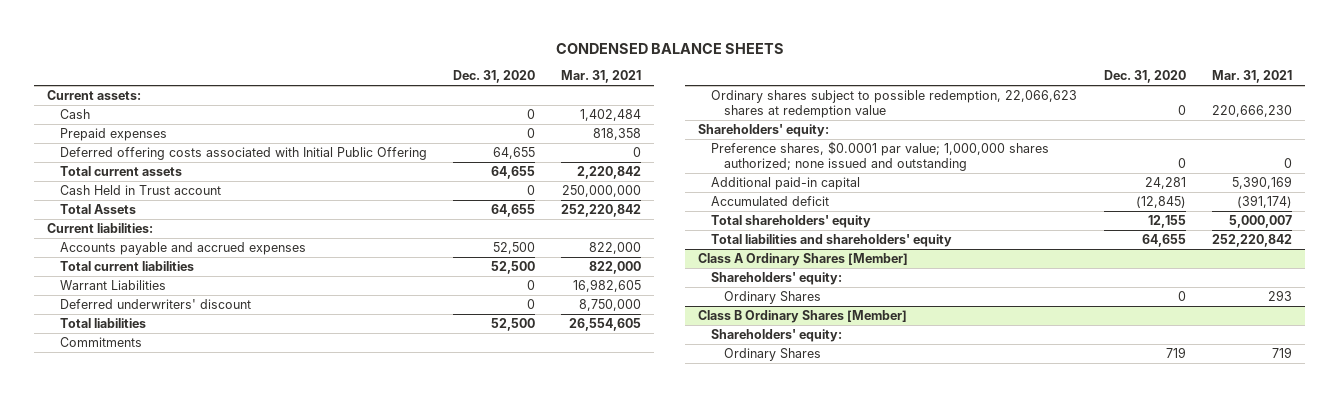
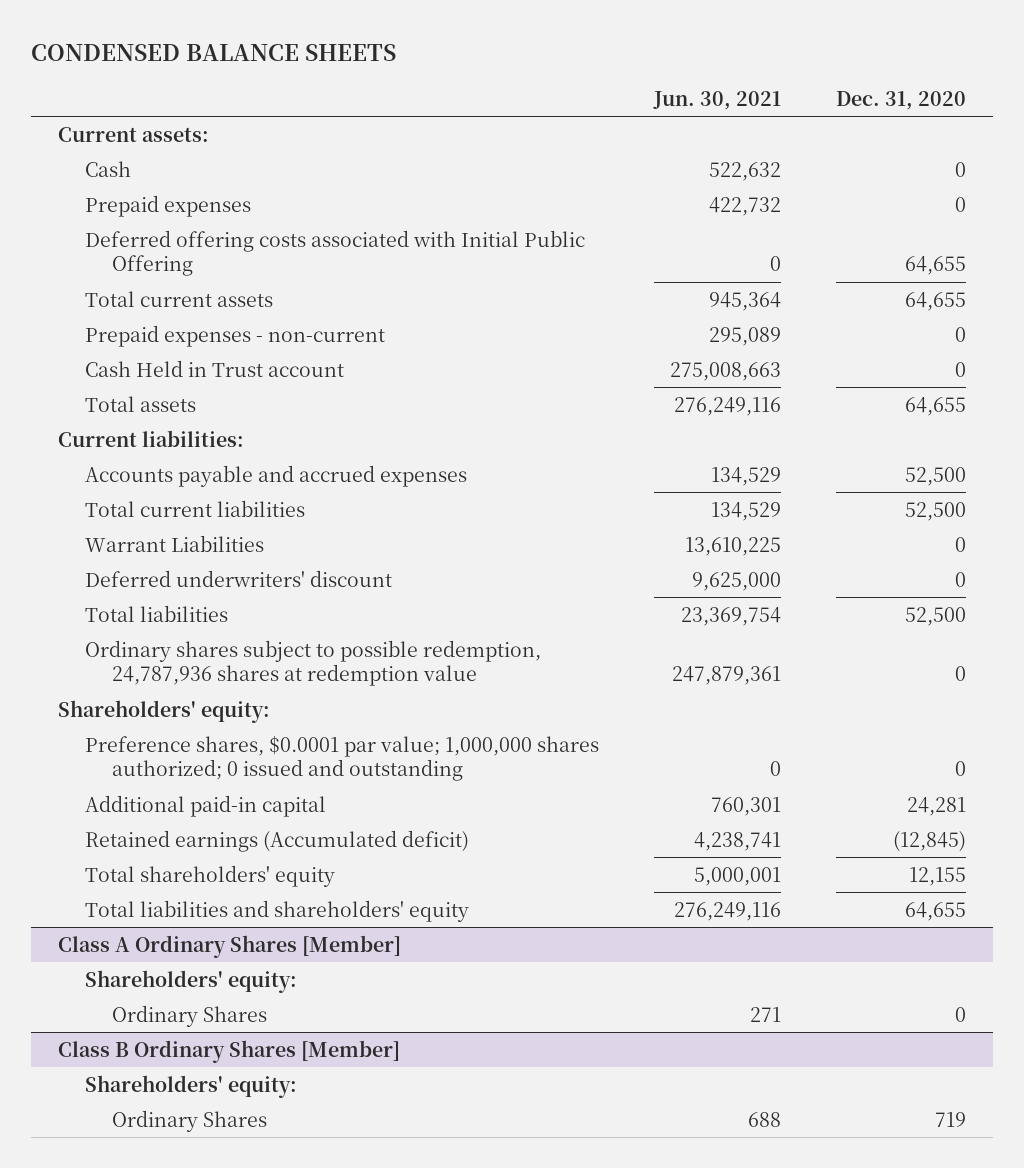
[561,70,642,84] Mar. 31, 2021 -> none
none -> [652,90,781,110] Jun. 30, 2021
none -> [85,324,386,347] Prepaid expenses - non-current
[60,204,137,215] Total Assets -> [85,395,197,412] Total assets
[60,337,143,348] Commitments -> none
[711,90,1078,118] Ordinary shares subject to possible redemption, 22,066,623 shares at redemption value -> [85,639,542,687] Ordinary shares subject to possible redemption, 24,787,936 shares at redemption value
[711,141,1050,171] Preference shares, $0.0001 par value; 1,000,000 shares authorized; none issued and outstanding -> [85,735,600,782] Preference shares, $0.0001 par value; 1,000,000 shares authorized; 0 issued and outstanding
[711,196,830,207] Accumulated deficit -> [85,829,470,852] Retained earnings (Accumulated deficit)

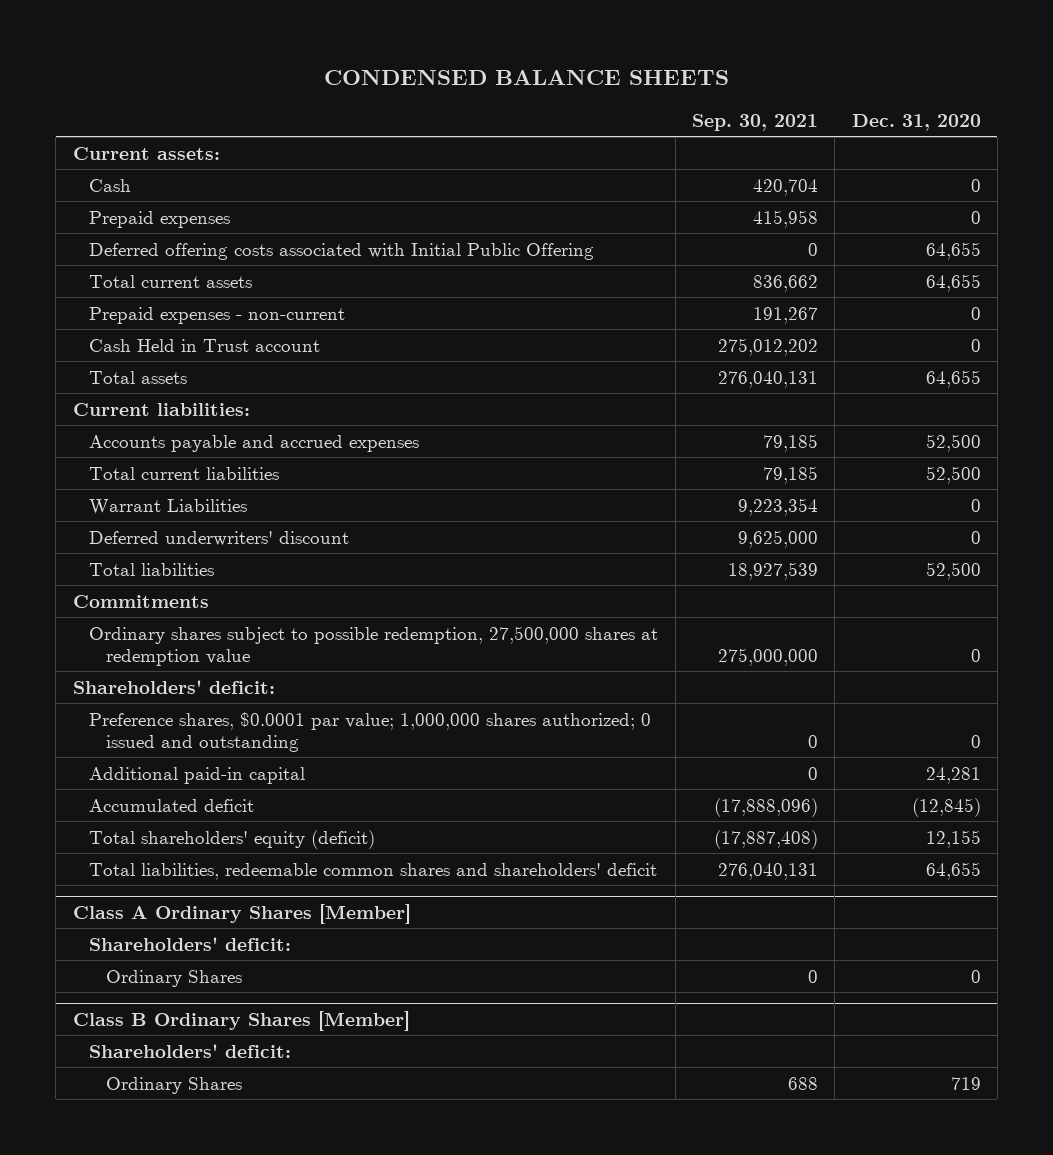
[652,90,781,110] Jun. 30, 2021 -> none
none -> [691,114,818,132] Sep. 30, 2021
none -> [72,594,209,608] Commitments
[85,639,542,687] Ordinary shares subject to possible redemption, 24,787,936 shares at redemption value -> [89,625,659,666] Ordinary shares subject to possible redemption, 27,500,000 shares at redemption value
[58,699,271,723] Shareholders' equity: -> [72,679,275,694] Shareholders' deficit:
[85,829,470,852] Retained earnings (Accumulated deficit) -> [89,798,255,812] Accumulated deficit
[85,864,336,887] Total shareholders' equity -> [89,829,376,849] Total shareholders' equity (deficit)
[85,899,470,922] Total liabilities and shareholders' equity -> [89,862,658,880] Total liabilities, redeemable common shares and shareholders' deficit
[85,969,298,993] Shareholders' equity: -> [89,936,292,951] Shareholders' deficit:
[85,1074,298,1098] Shareholders' equity: -> [89,1043,292,1058] Shareholders' deficit:

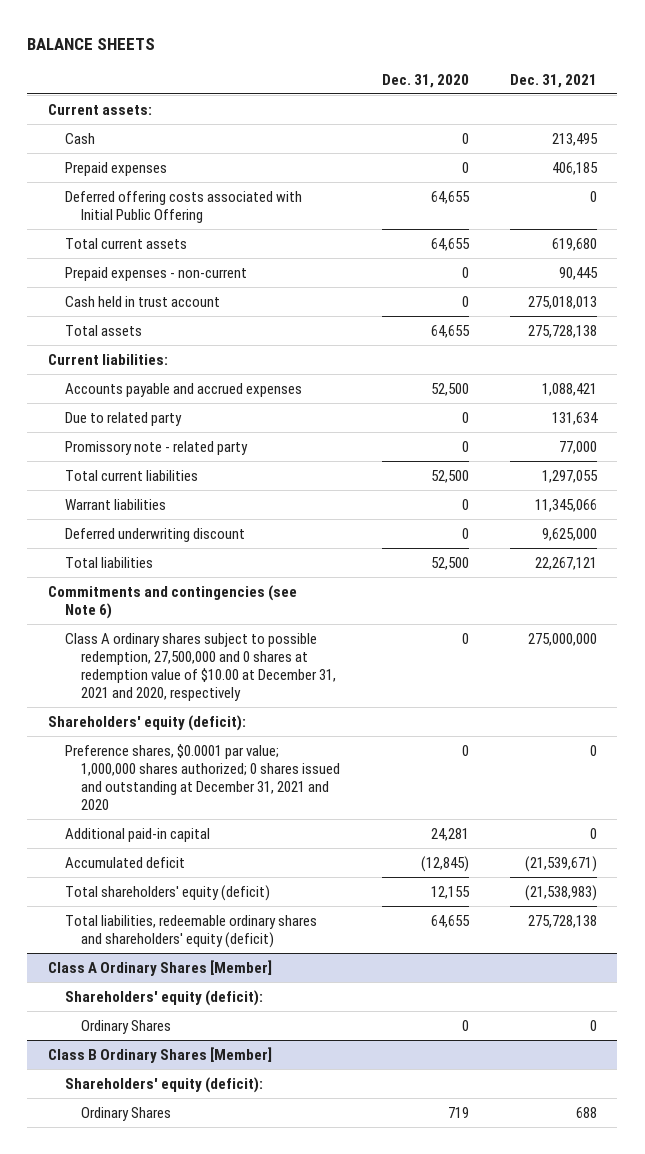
[323,70,729,86] CONDENSED BALANCE SHEETS -> [27,38,156,51] BALANCE SHEETS
[691,114,818,132] Sep. 30, 2021 -> none
none -> [509,73,597,88] Dec. 31, 2021
[89,338,321,352] Cash Held in Trust account -> [64,295,220,307] Cash held in trust account
none -> [64,411,182,426] Due to related party
none -> [64,440,248,455] Promissory note - related party
[89,498,248,515] Warrant Liabilities -> [64,498,166,510] Warrant liabilities
[89,530,350,546] Deferred underwriters' discount -> [64,527,245,542] Deferred underwriting discount
[72,594,209,608] Commitments -> [47,584,297,619] Commitments and contingencies (see Note 6)
[89,625,659,666] Ordinary shares subject to possible redemption, 27,500,000 shares at redemption value -> [64,632,337,702] Class A ordinary shares subject to possible redemption, 27,500,000 and 0 shares at redemption value of $10.00 at December 31, 2021 and 2020, respectively
[72,679,275,694] Shareholders' deficit: -> [47,714,246,731] Shareholders' equity (deficit):
[89,711,652,752] Preference shares, $0.0001 par value; 1,000,000 shares authorized; 0 issued and outstanding -> [64,743,341,811] Preference shares, $0.0001 par value; 1,000,000 shares authorized; 0 shares issued and outstanding at December 31, 2021 and 2020
[89,862,658,880] Total liabilities, redeemable common shares and shareholders' deficit -> [64,914,317,948] Total liabilities, redeemable ordinary shares and shareholders' equity (deficit)
[89,936,292,951] Shareholders' deficit: -> [64,989,263,1006] Shareholders' equity (deficit):
[89,1043,292,1058] Shareholders' deficit: -> [64,1076,263,1093] Shareholders' equity (deficit):

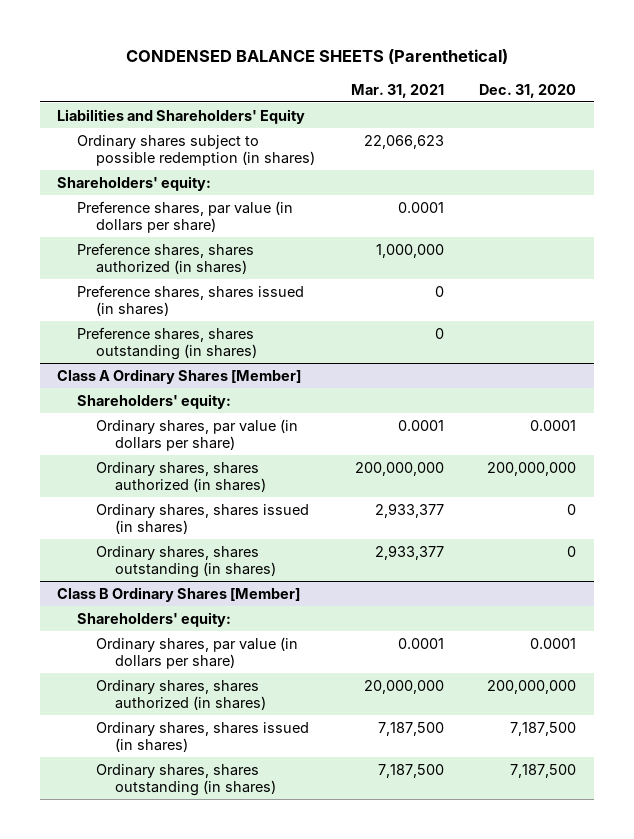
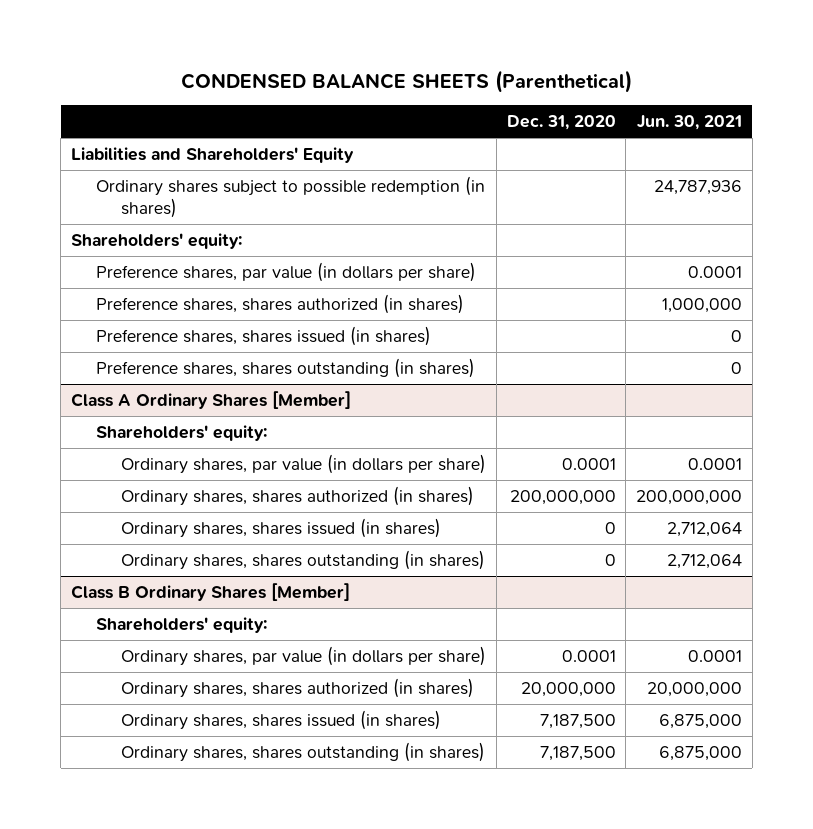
[350,83,444,98] Mar. 31, 2021 -> none
none -> [637,115,743,131] Jun. 30, 2021
[487,679,577,694] 200,000,000 -> [520,681,616,697] 20,000,000

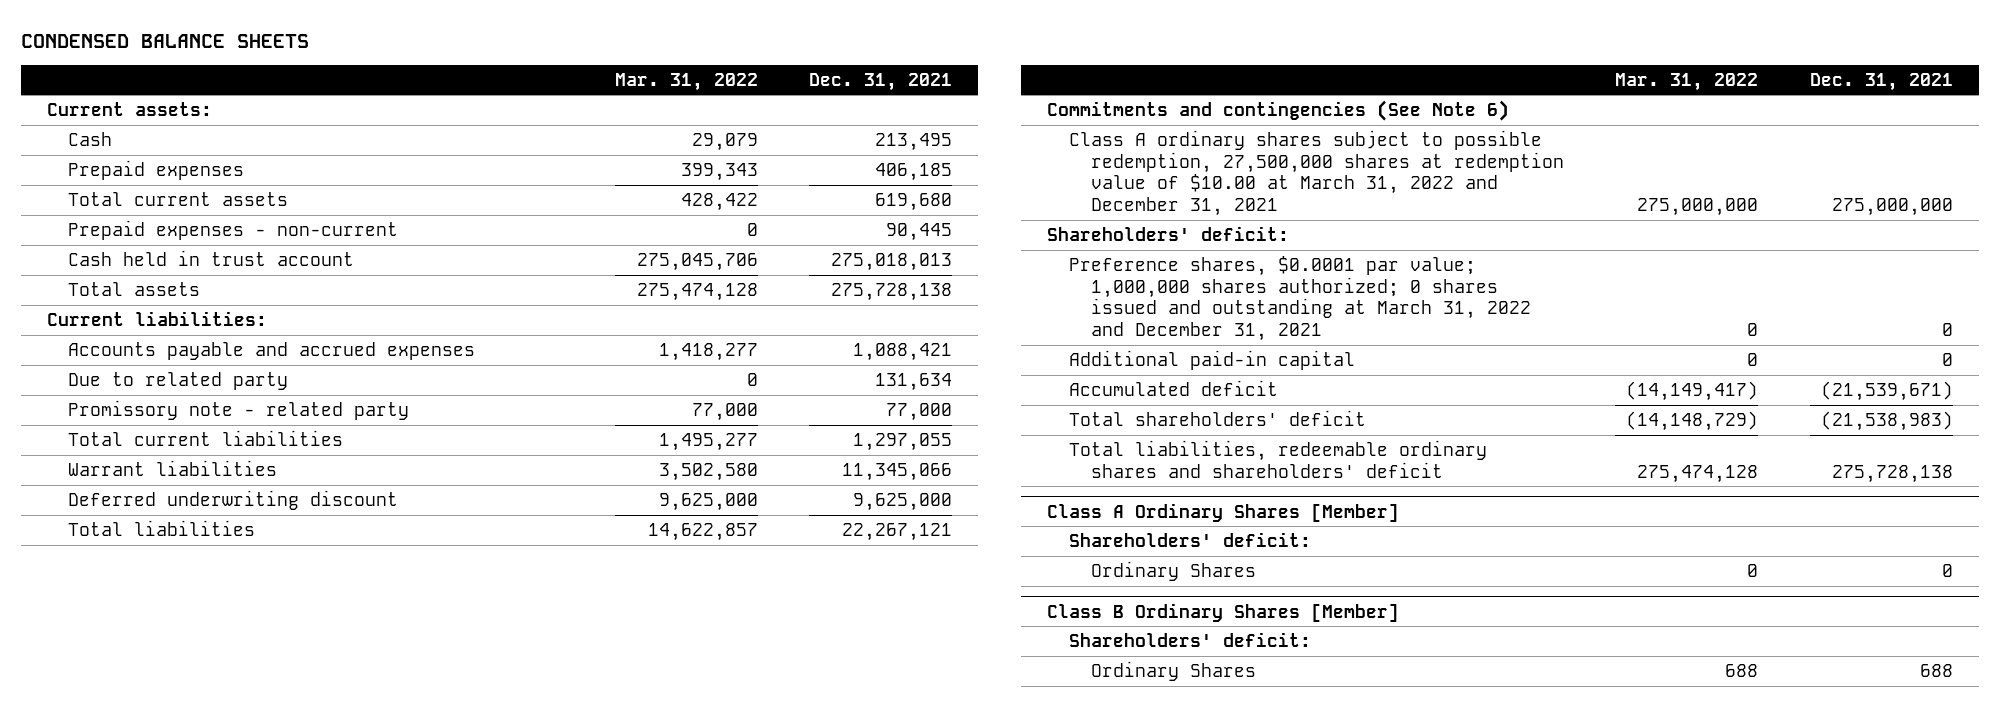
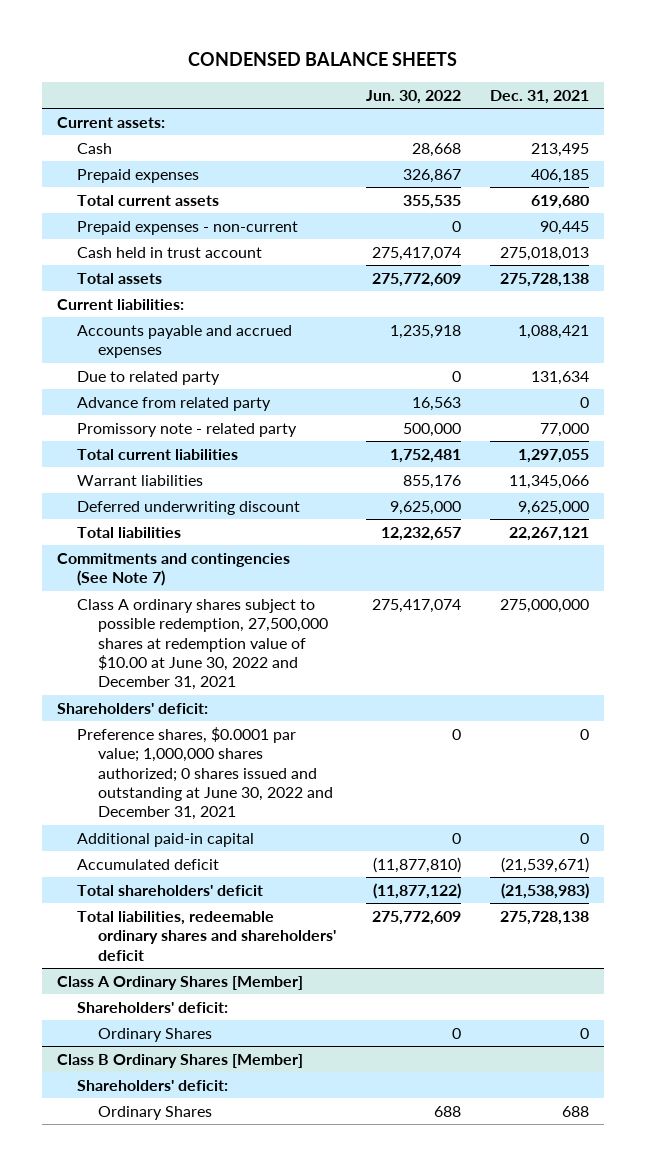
[614,72,758,91] Mar. 31, 2022 -> none
none -> [365,89,461,104] Jun. 30, 2022
none -> [77,396,272,411] Advance from related party
[1047,99,1510,121] Commitments and contingencies (See Note 6) -> [56,552,290,587] Commitments and contingencies (See Note 7)
[1068,129,1564,216] Class A ordinary shares subject to possible redemption, 27,500,000 shares at redemption value of $10.00 at March 31, 2022 and December 31, 2021 -> [77,598,329,691] Class A ordinary shares subject to possible redemption, 27,500,000 shares at redemption value of $10.00 at June 30, 2022 and December 31, 2021
[1068,255,1531,341] Preference shares, $0.0001 par value; 1,000,000 shares authorized; 0 shares issued and outstanding at March 31, 2022 and December 31, 2021 -> [77,726,334,821] Preference shares, $0.0001 par value; 1,000,000 shares authorized; 0 shares issued and outstanding at June 30, 2022 and December 31, 2021

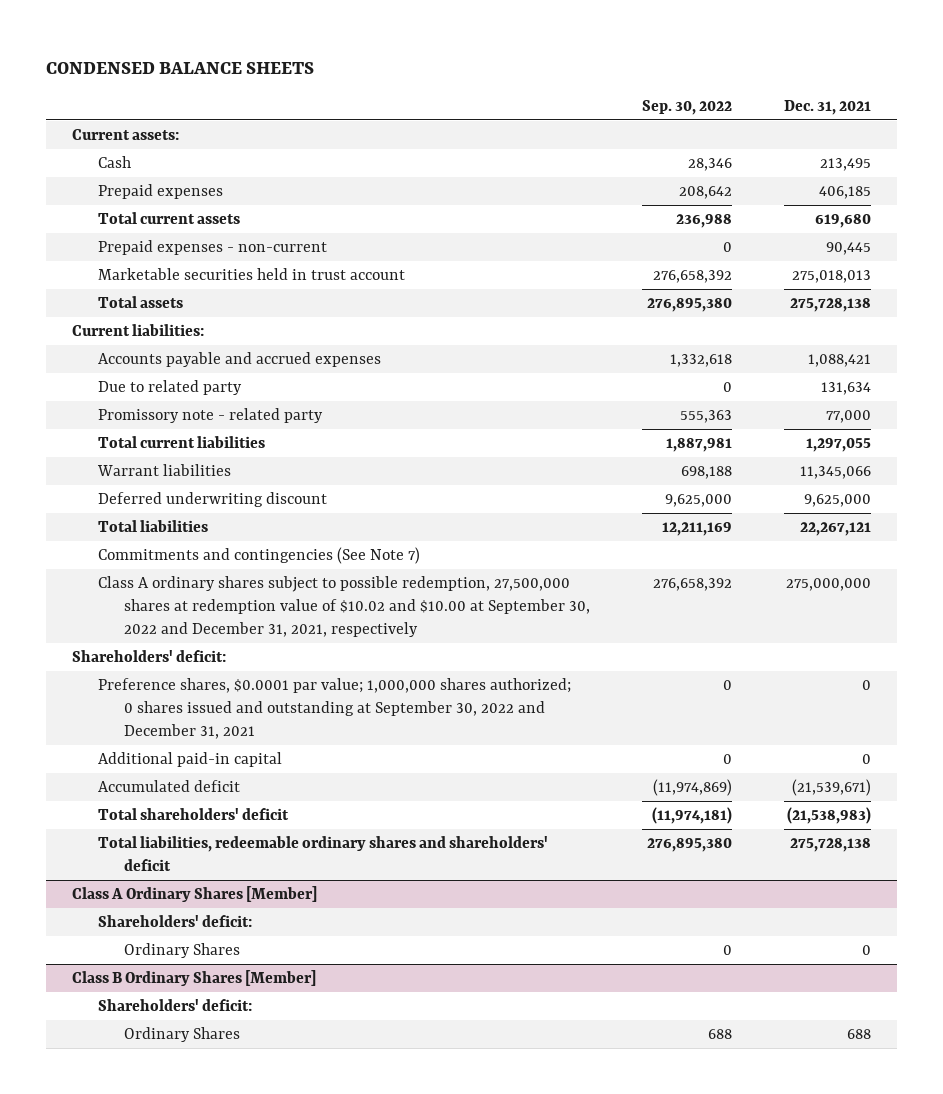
[365,89,461,104] Jun. 30, 2022 -> none
none -> [641,99,732,115] Sep. 30, 2022
[77,246,263,258] Cash held in trust account -> [98,268,406,281] Marketable securities held in trust account
[77,396,272,411] Advance from related party -> none
[77,598,329,691] Class A ordinary shares subject to possible redemption, 27,500,000 shares at redemption value of $10.00 at June 30, 2022 and December 31, 2021 -> [98,576,590,637] Class A ordinary shares subject to possible redemption, 27,500,000 shares at redemption value of $10.02 and $10.00 at September 30, 2022 and December 31, 2021, respectively
[77,726,334,821] Preference shares, $0.0001 par value; 1,000,000 shares authorized; 0 shares issued and outstanding at June 30, 2022 and December 31, 2021 -> [98,678,572,739] Preference shares, $0.0001 par value; 1,000,000 shares authorized; 0 shares issued and outstanding at September 30, 2022 and December 31, 2021

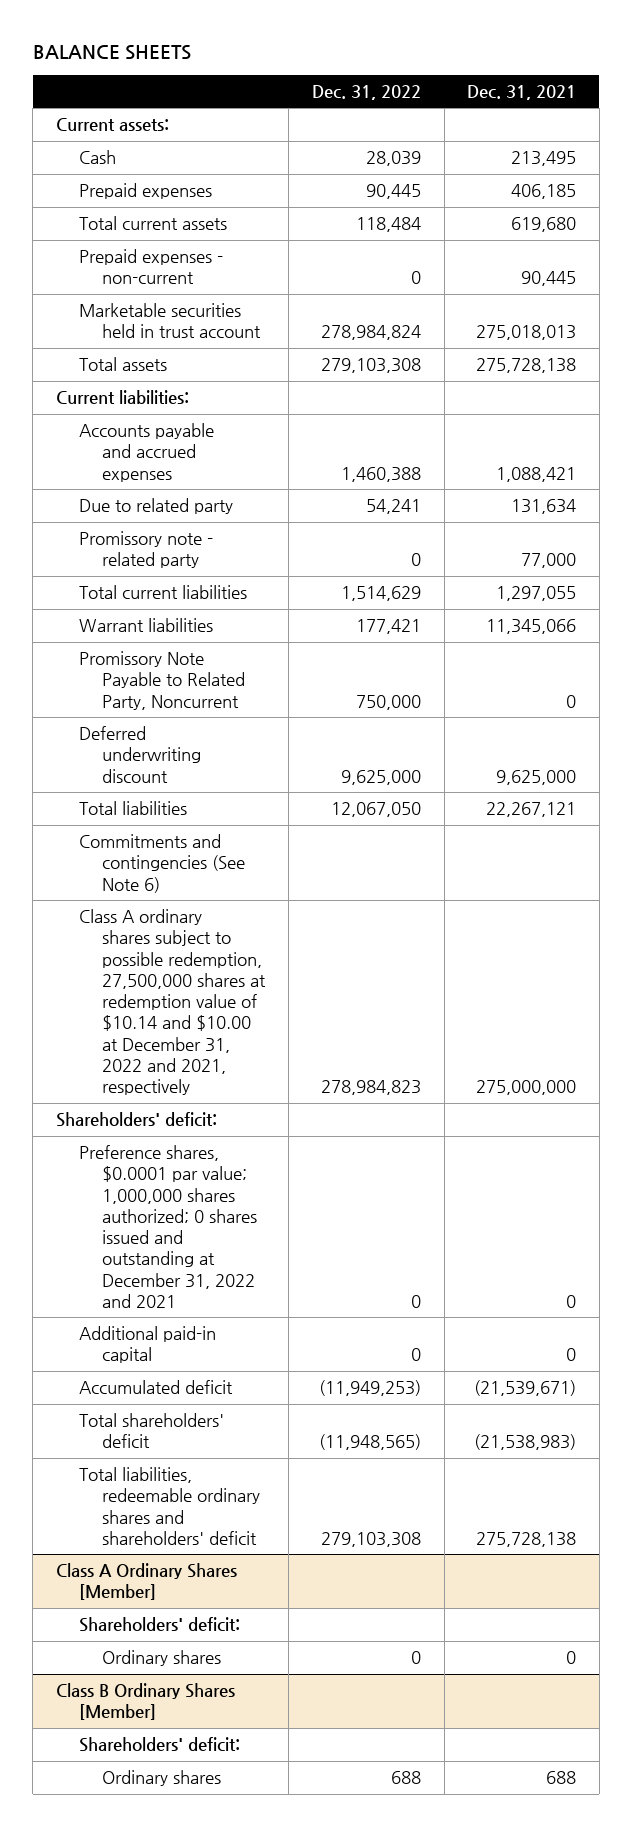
[46,61,315,74] CONDENSED BALANCE SHEETS -> [32,45,191,61] BALANCE SHEETS
[641,99,732,115] Sep. 30, 2022 -> none
none -> [311,84,421,100] Dec. 31, 2022
none -> [79,651,246,710] Promissory Note Payable to Related Party, Noncurrent
[98,547,421,565] Commitments and contingencies (See Note 7) -> [79,834,246,893] Commitments and contingencies (See Note 6)
[98,576,590,637] Class A ordinary shares subject to possible redemption, 27,500,000 shares at redemption value of $10.02 and $10.00 at September 30, 2022 and December 31, 2021, respectively -> [79,909,267,1096] Class A ordinary shares subject to possible redemption, 27,500,000 shares at redemption value of $10.14 and $10.00 at December 31, 2022 and 2021, respectively
[98,678,572,739] Preference shares, $0.0001 par value; 1,000,000 shares authorized; 0 shares issued and outstanding at September 30, 2022 and December 31, 2021 -> [79,1145,258,1308] Preference shares, $0.0001 par value; 1,000,000 shares authorized; 0 shares issued and outstanding at December 31, 2022 and 2021
[123,943,240,959] Ordinary Shares -> [102,1650,222,1667] Ordinary shares
[123,1027,240,1043] Ordinary Shares -> [102,1770,222,1787] Ordinary shares

